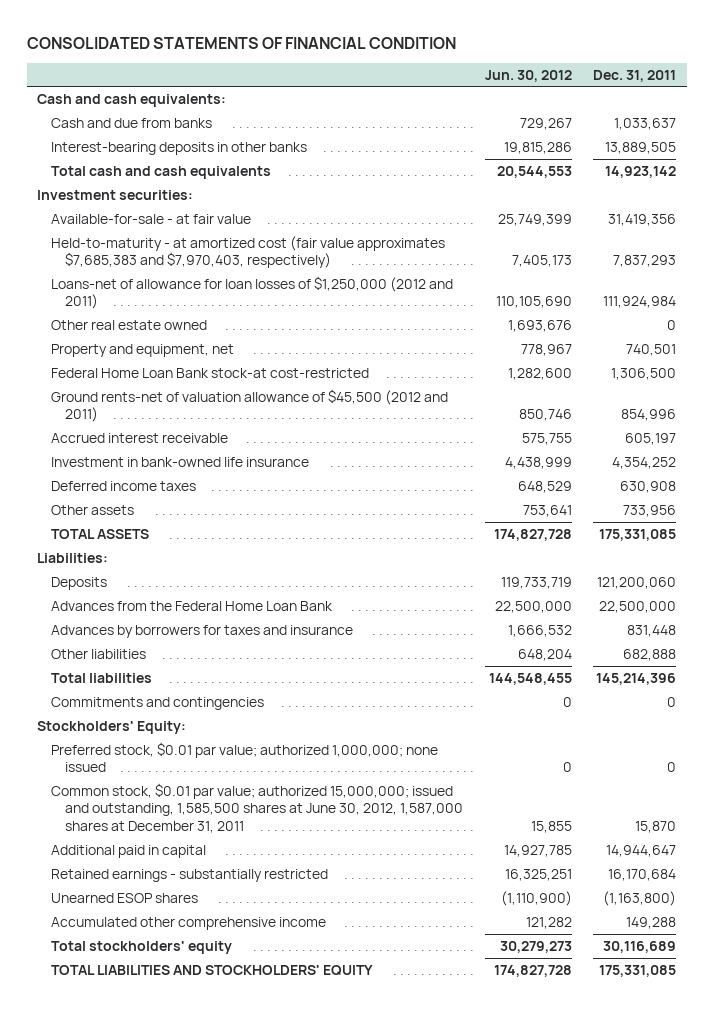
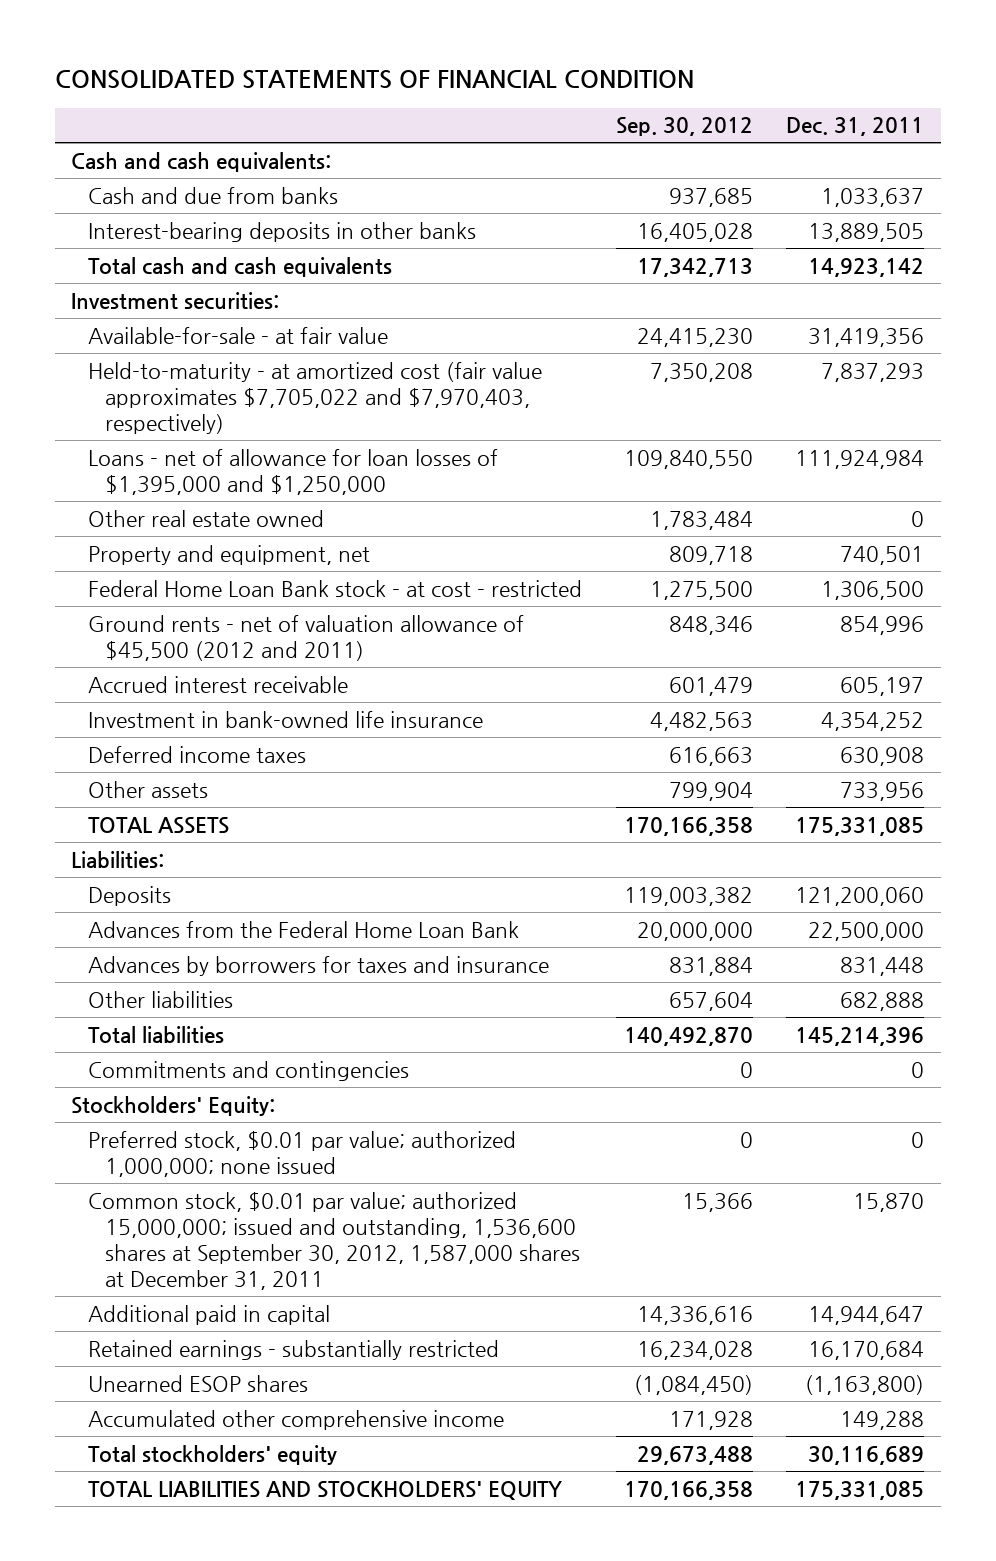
[484,69,572,82] Jun. 30, 2012 -> none
none -> [615,117,753,137] Sep. 30, 2012
[51,236,446,269] Held-to-maturity - at amortized cost (fair value approximates $7,685,383 and $7,970,403, respectively) -> [88,361,543,434] Held-to-maturity - at amortized cost (fair value approximates $7,705,022 and $7,970,403, respectively)
[51,276,454,310] Loans-net of allowance for loan losses of $1,250,000 (2012 and 2011) -> [88,448,499,495] Loans - net of allowance for loan losses of $1,395,000 and $1,250,000
[51,368,370,379] Federal Home Loan Bank stock-at cost-restricted -> [88,579,583,597] Federal Home Loan Bank stock - at cost - restricted
[51,389,449,423] Ground rents-net of valuation allowance of $45,500 (2012 and 2011) -> [88,614,525,661] Ground rents - net of valuation allowance of $45,500 (2012 and 2011)
[51,783,464,833] Common stock, $0.01 par value; authorized 15,000,000; issued and outstanding, 1,585,500 shares at June 30, 2012, 1,587,000 shares at December 31, 2011 -> [88,1191,580,1291] Common stock, $0.01 par value; authorized 15,000,000; issued and outstanding, 1,536,600 shares at September 30, 2012, 1,587,000 shares at December 31, 2011

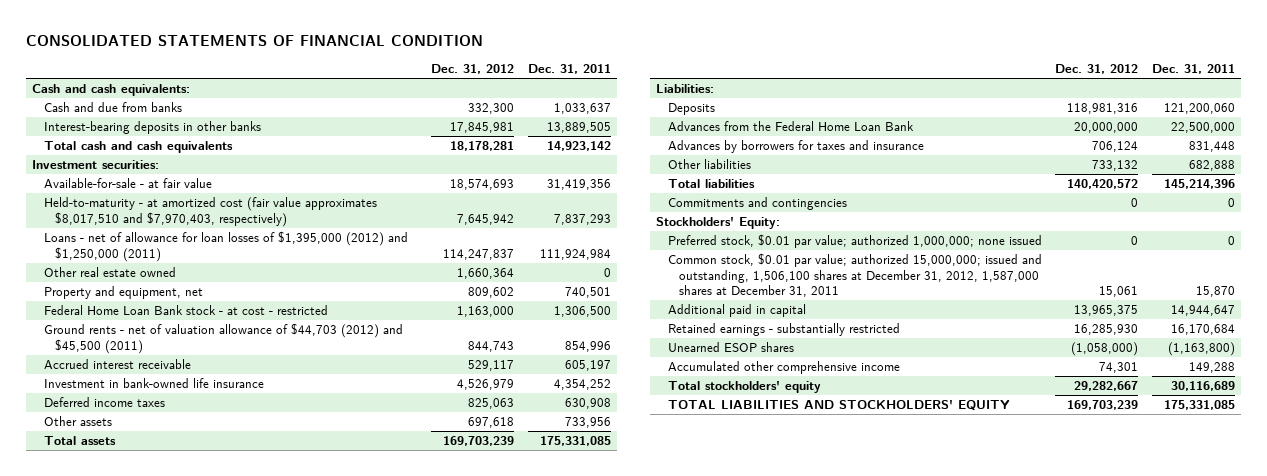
[615,117,753,137] Sep. 30, 2012 -> none
none -> [431,63,515,74] Dec. 31, 2012
[88,361,543,434] Held-to-maturity - at amortized cost (fair value approximates $7,705,022 and $7,970,403, respectively) -> [43,197,377,227] Held-to-maturity - at amortized cost (fair value approximates $8,017,510 and $7,970,403, respectively)
[88,448,499,495] Loans - net of allowance for loan losses of $1,395,000 and $1,250,000 -> [43,231,408,262] Loans - net of allowance for loan losses of $1,395,000 (2012) and $1,250,000 (2011)
[88,614,525,661] Ground rents - net of valuation allowance of $45,500 (2012 and 2011) -> [43,323,403,354] Ground rents - net of valuation allowance of $44,703 (2012) and $45,500 (2011)
[88,816,230,834] TOTAL ASSETS -> [43,436,116,446] Total assets
[88,1191,580,1291] Common stock, $0.01 par value; authorized 15,000,000; issued and outstanding, 1,536,600 shares at September 30, 2012, 1,587,000 shares at December 31, 2011 -> [667,253,1042,298] Common stock, $0.01 par value; authorized 15,000,000; issued and outstanding, 1,506,100 shares at December 31, 2012, 1,587,000 shares at December 31, 2011

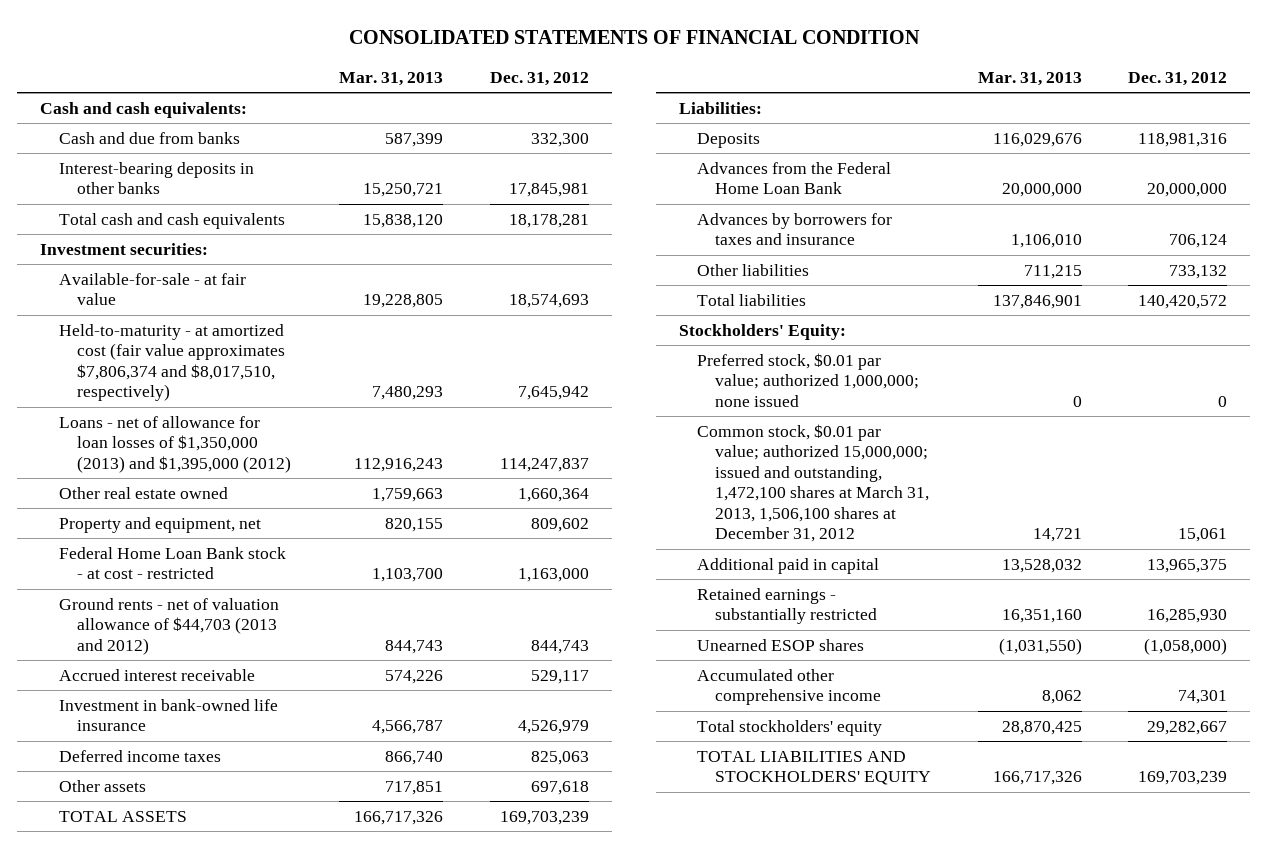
[527,63,611,74] Dec. 31, 2011 -> none
none -> [339,71,444,86] Mar. 31, 2013
[43,197,377,227] Held-to-maturity - at amortized cost (fair value approximates $8,017,510 and $7,970,403, respectively) -> [58,323,285,402] Held-to-maturity - at amortized cost (fair value approximates $7,806,374 and $8,017,510, respectively)
[43,231,408,262] Loans - net of allowance for loan losses of $1,395,000 (2012) and $1,250,000 (2011) -> [58,415,291,473] Loans - net of allowance for loan losses of $1,350,000 (2013) and $1,395,000 (2012)
[43,323,403,354] Ground rents - net of valuation allowance of $44,703 (2012) and $45,500 (2011) -> [58,597,279,655] Ground rents - net of valuation allowance of $44,703 (2013 and 2012)
[43,436,116,446] Total assets -> [58,810,187,822] TOTAL ASSETS
[667,197,847,211] Commitments and contingencies -> none
[667,253,1042,298] Common stock, $0.01 par value; authorized 15,000,000; issued and outstanding, 1,506,100 shares at December 31, 2012, 1,587,000 shares at December 31, 2011 -> [697,423,930,543] Common stock, $0.01 par value; authorized 15,000,000; issued and outstanding, 1,472,100 shares at March 31, 2013, 1,506,100 shares at December 31, 2012

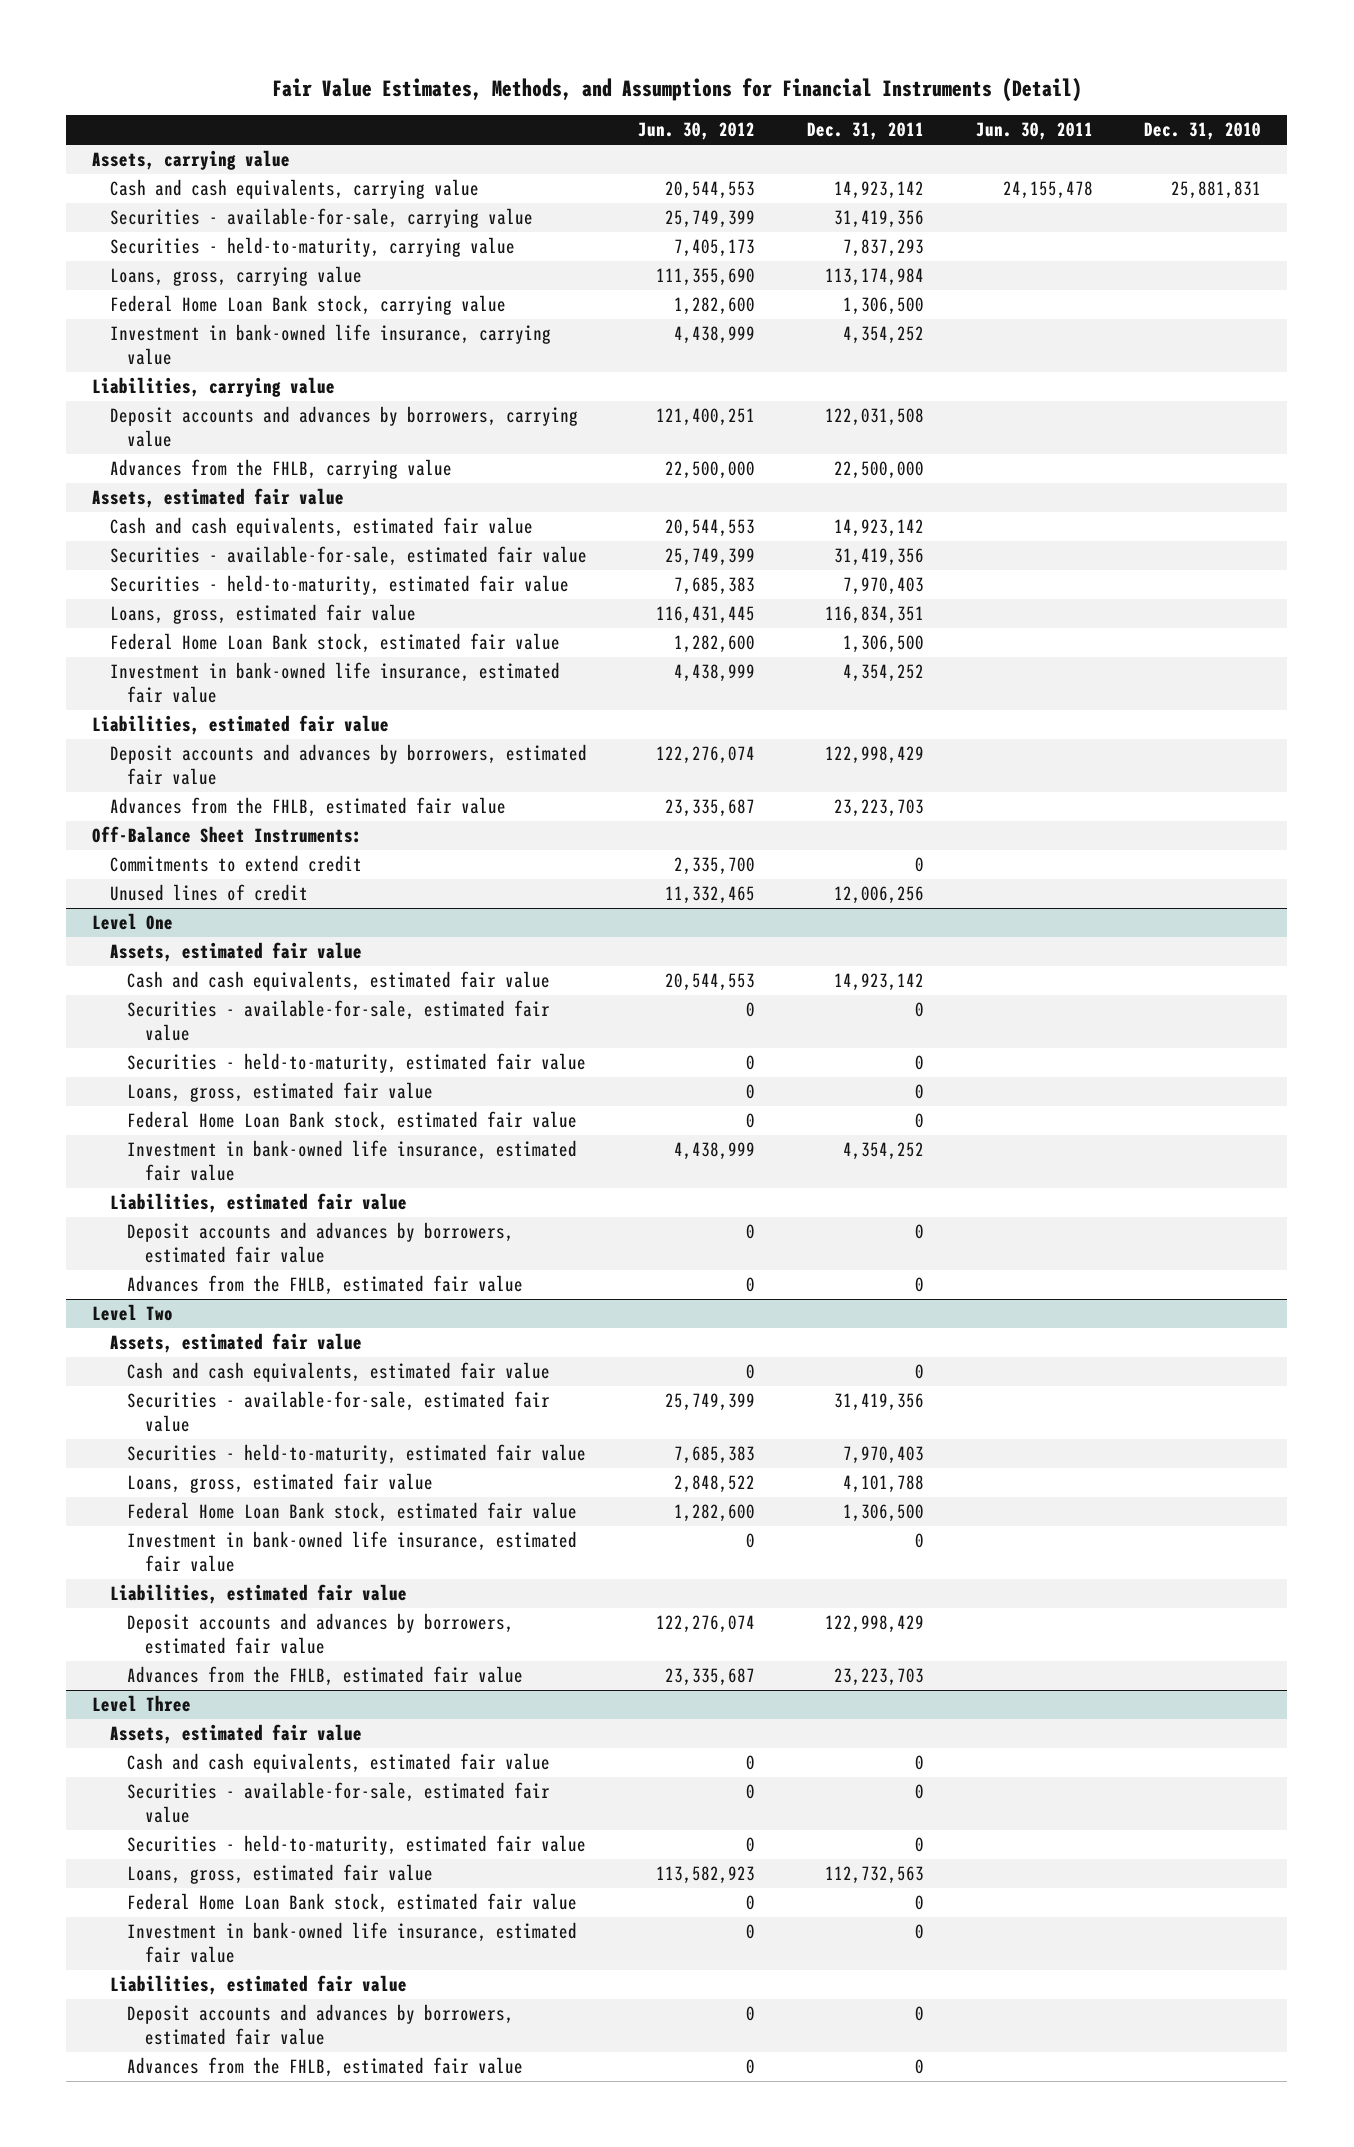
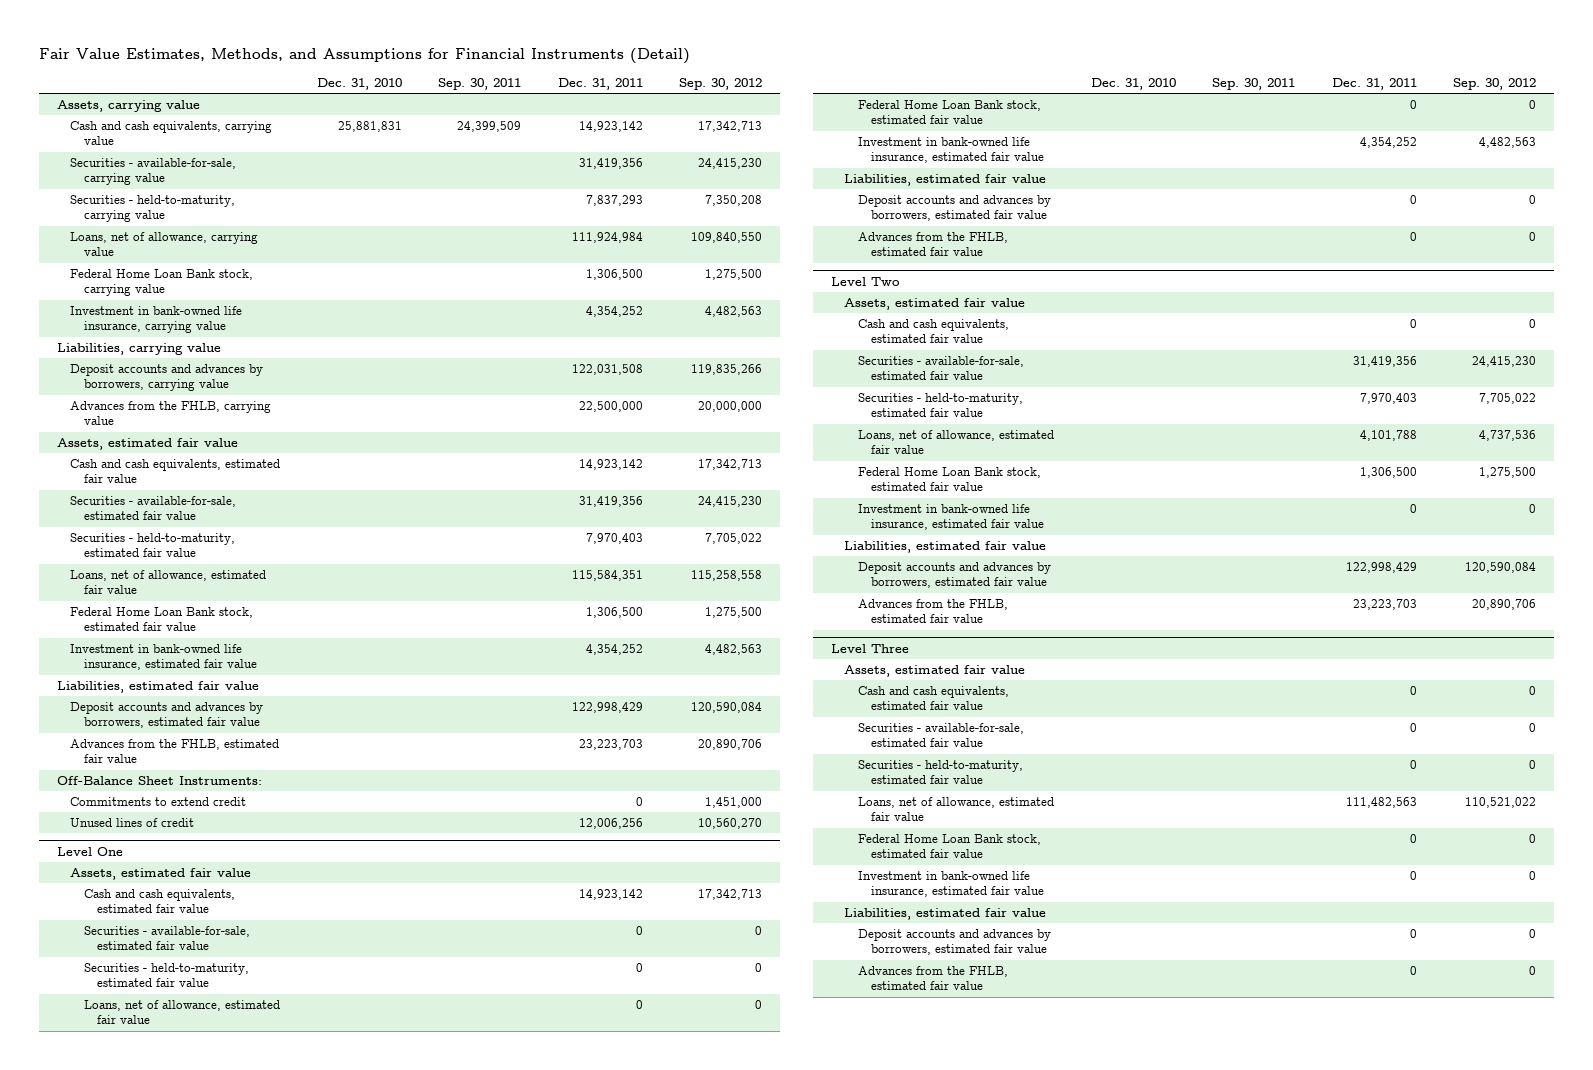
[638,122,756,141] Jun. 30, 2012 -> none
[975,122,1093,141] Jun. 30, 2011 -> none
none -> [438,77,522,90] Sep. 30, 2011
none -> [679,77,763,90] Sep. 30, 2012
[109,266,362,287] Loans, gross, carrying value -> none
none -> [70,232,259,257] Loans, net of allowance, carrying value
[109,604,416,625] Loans, gross, estimated fair value -> [70,570,267,595] Loans, net of allowance, estimated fair value
[825,606,925,625] 116,834,351 -> [571,570,643,582] 115,584,351
[127,1082,434,1103] Loans, gross, estimated fair value -> [83,1000,280,1025] Loans, net of allowance, estimated fair value
[127,1473,434,1494] Loans, gross, estimated fair value -> [857,430,1054,455] Loans, net of allowance, estimated fair value
[127,1864,434,1885] Loans, gross, estimated fair value -> [857,797,1054,822] Loans, net of allowance, estimated fair value
[825,1866,925,1885] 112,732,563 -> [1345,797,1417,809] 111,482,563

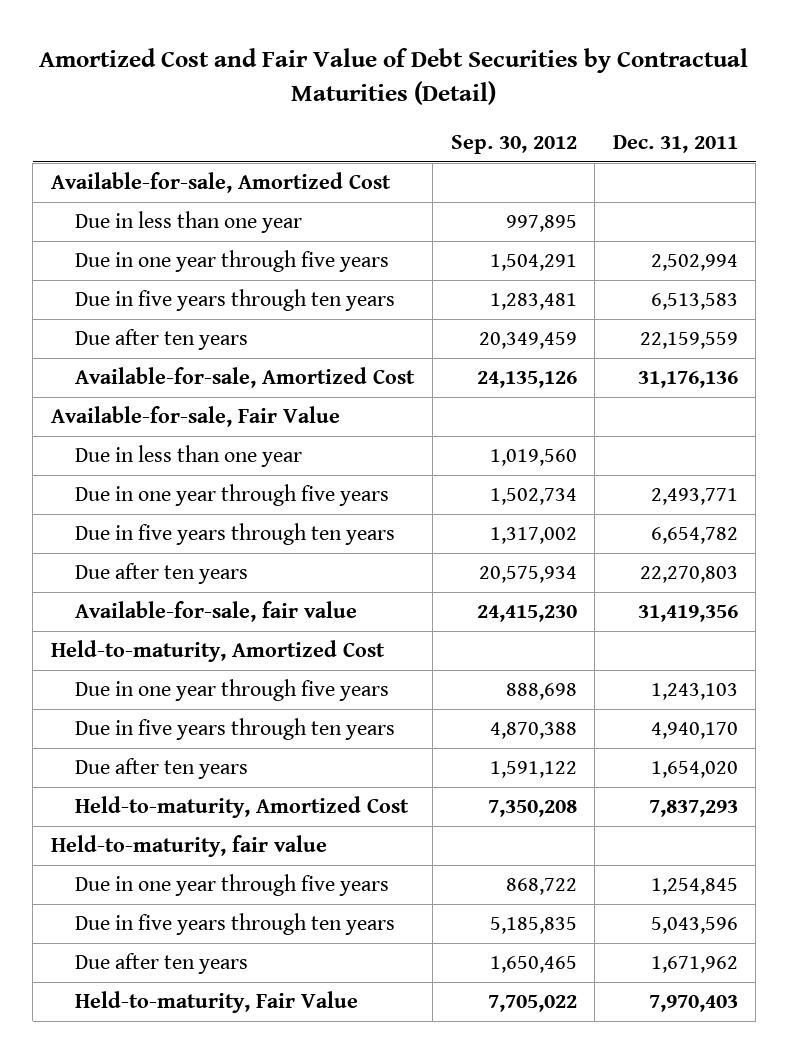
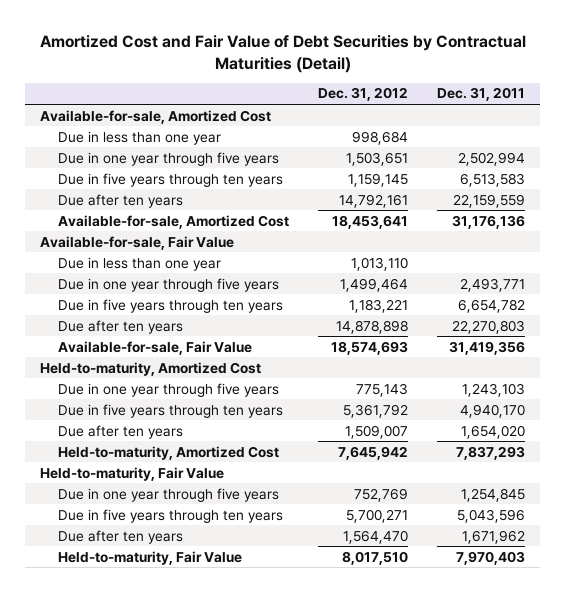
[450,134,577,154] Sep. 30, 2012 -> none
none -> [317,87,408,102] Dec. 31, 2012
[75,601,358,623] Available-for-sale, fair value -> [57,340,252,355] Available-for-sale, Fair Value
[50,835,327,858] Held-to-maturity, fair value -> [40,466,225,481] Held-to-maturity, Fair Value

